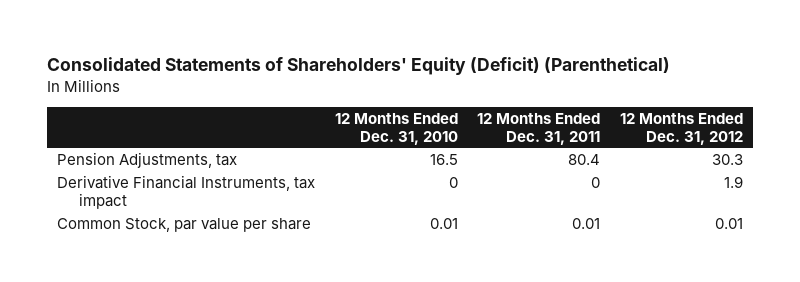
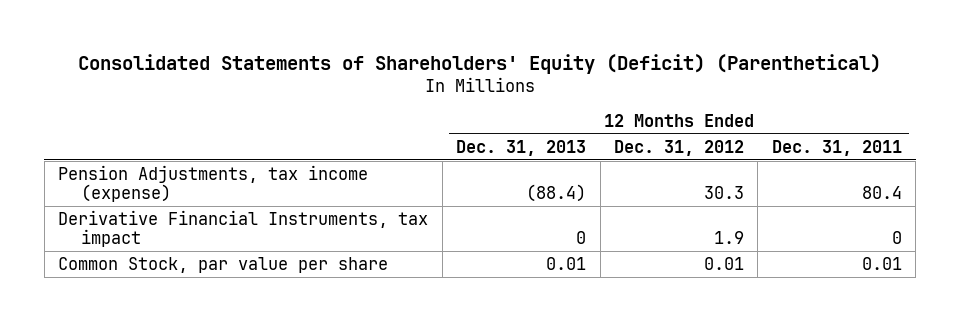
[334,112,458,145] 12 Months Ended Dec. 31, 2010 -> none
none -> [456,139,587,156] Dec. 31, 2013
[57,151,238,168] Pension Adjustments, tax -> [58,164,369,203] Pension Adjustments, tax income (expense)

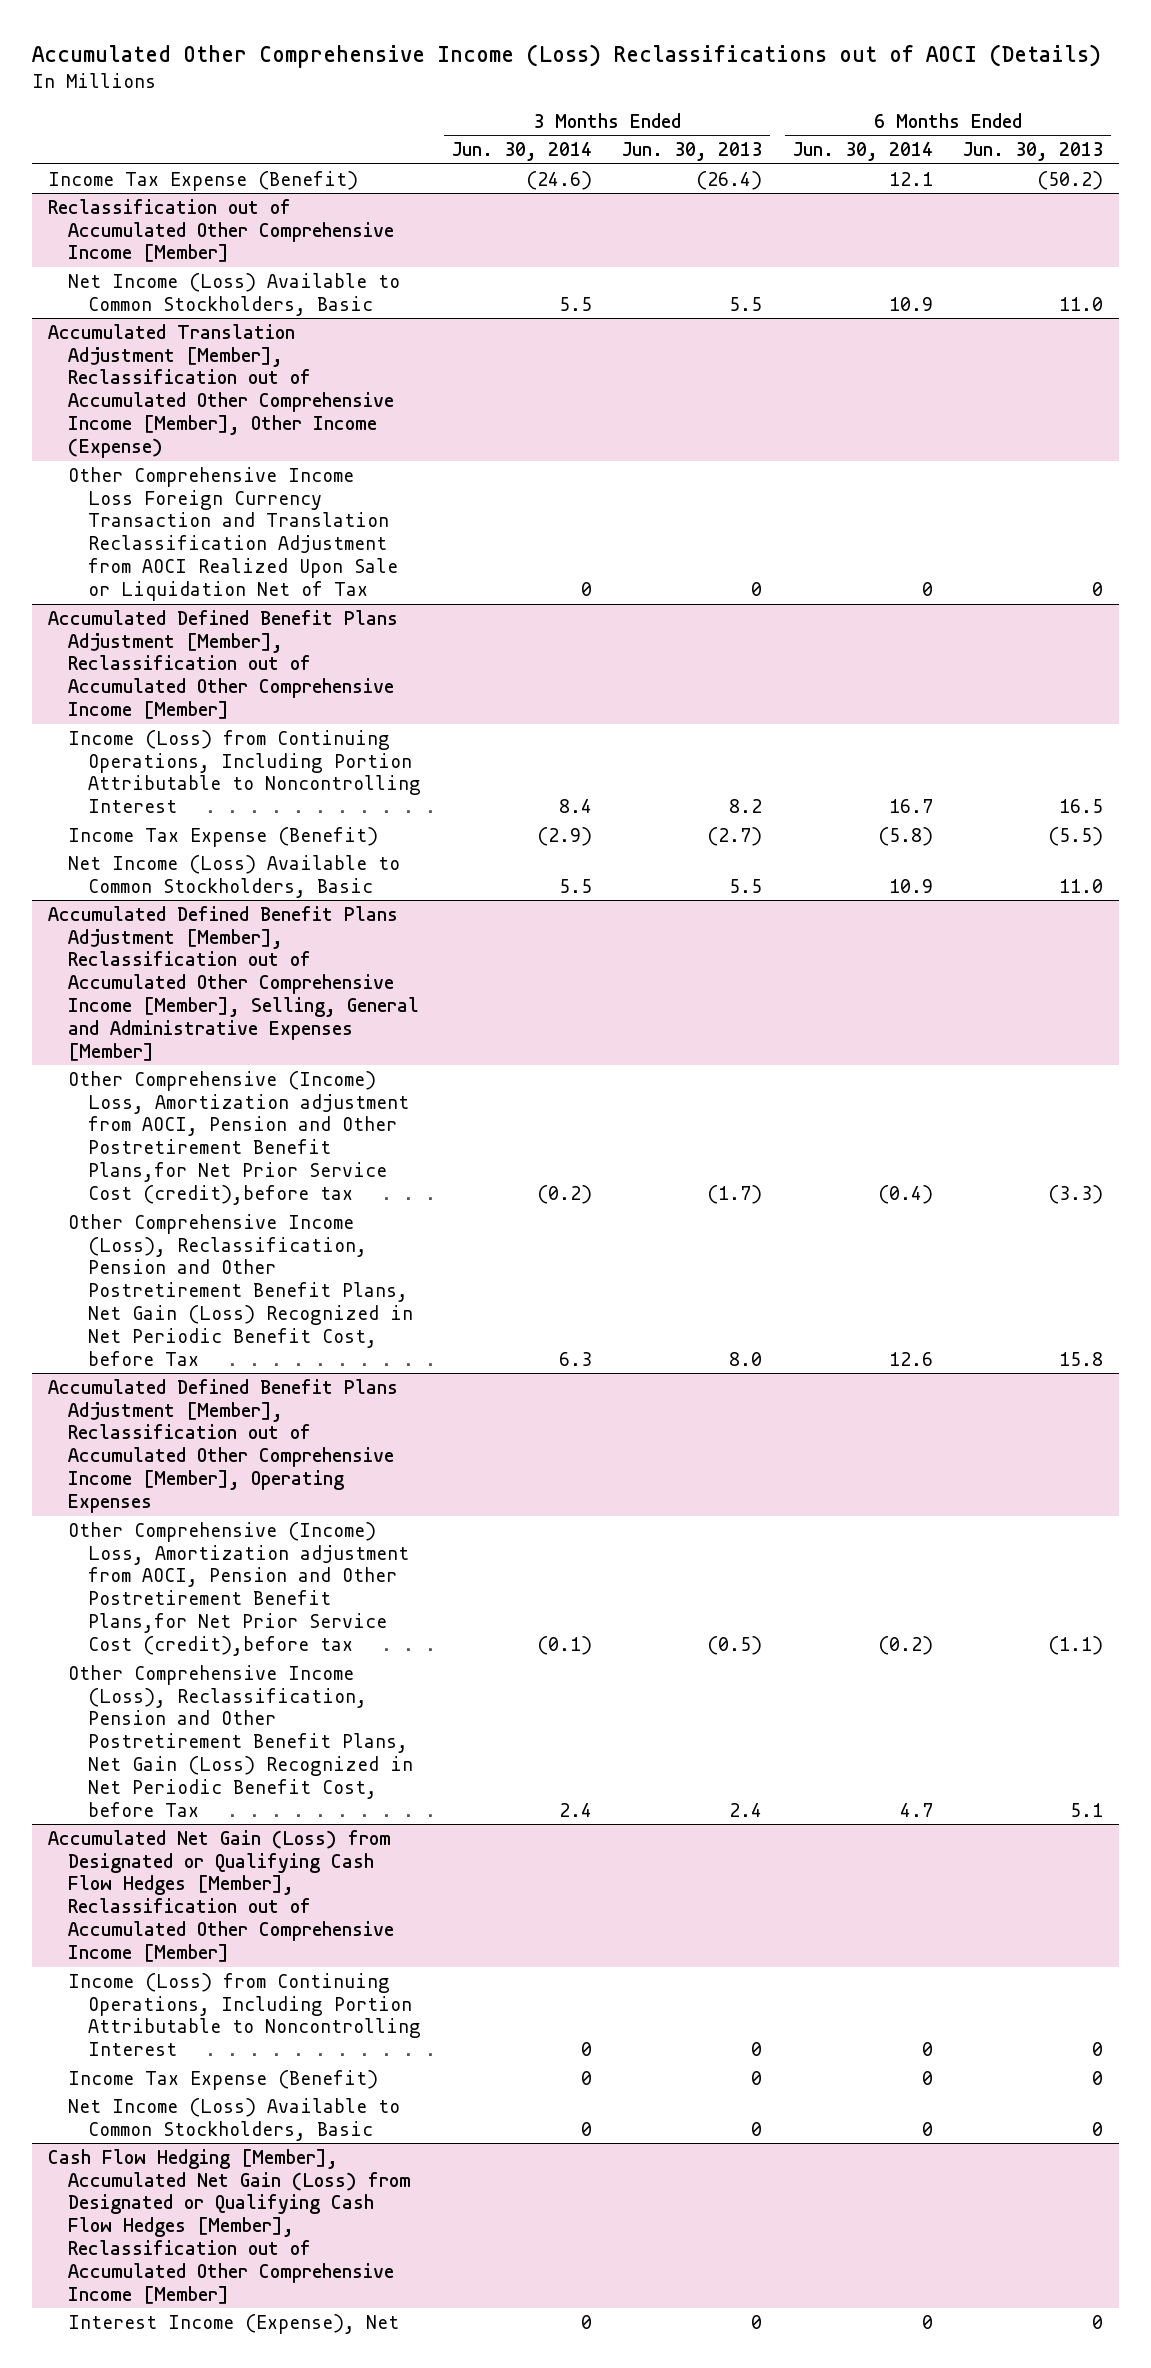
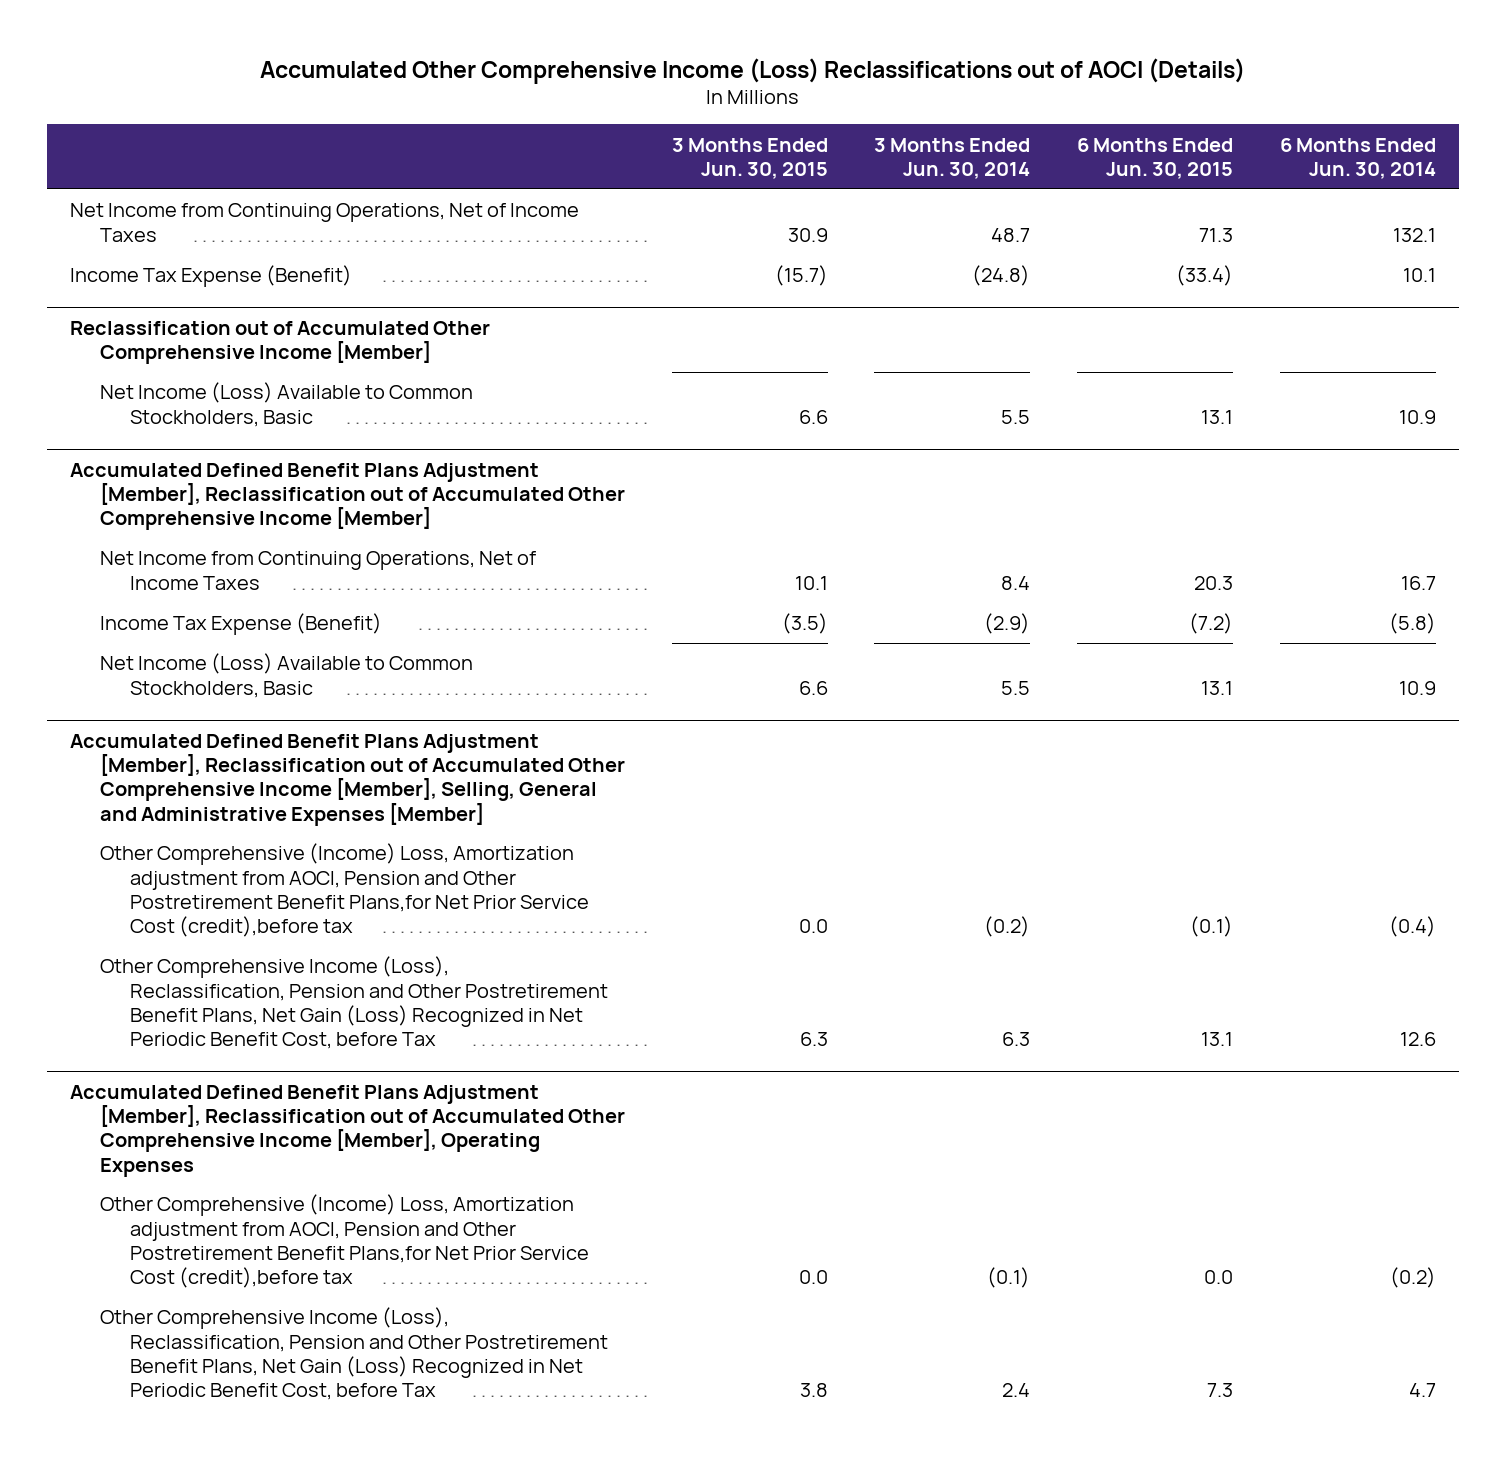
[622,142,763,162] Jun. 30, 2013 -> none
[963,142,1104,162] Jun. 30, 2013 -> none
none -> [671,137,828,180] 3 Months Ended Jun. 30, 2015
none -> [1077,137,1234,180] 6 Months Ended Jun. 30, 2015
none -> [69,203,579,242] Net Income from Continuing Operations, Net of Income Taxes
[525,170,592,190] (24.6) -> [972,265,1031,287] (24.8)
[888,171,933,186] 12.1 -> [1402,268,1436,283] 10.1
[47,323,394,459] Accumulated Translation Adjustment [Member], Reclassification out of Accumulated Other Comprehensive Income [Member], Other Income (Expense) -> none
[67,466,399,602] Other Comprehensive Income Loss Foreign Currency Transaction and Translation Reclassification Adjustment from AOCI Realized Upon Sale or Liquidation Net of Tax -> none
[67,729,422,814] Income (Loss) from Continuing Operations, Including Portion Attributable to Noncontrolling Interest -> [100,551,537,590] Net Income from Continuing Operations, Net of Income Taxes
[47,1829,394,1963] Accumulated Net Gain (Loss) from Designated or Qualifying Cash Flow Hedges [Member], Reclassification out of Accumulated Other Comprehensive Income [Member] -> none
[67,1972,422,2057] Income (Loss) from Continuing Operations, Including Portion Attributable to Noncontrolling Interest -> none
[67,2069,378,2090] Income Tax Expense (Benefit) -> none
[67,2097,400,2141] Net Income (Loss) Available to Common Stockholders, Basic -> none
[47,2148,411,2305] Cash Flow Hedging [Member], Accumulated Net Gain (Loss) from Designated or Qualifying Cash Flow Hedges [Member], Reclassification out of Accumulated Other Comprehensive Income [Member] -> none
[67,2313,399,2334] Interest Income (Expense), Net -> none

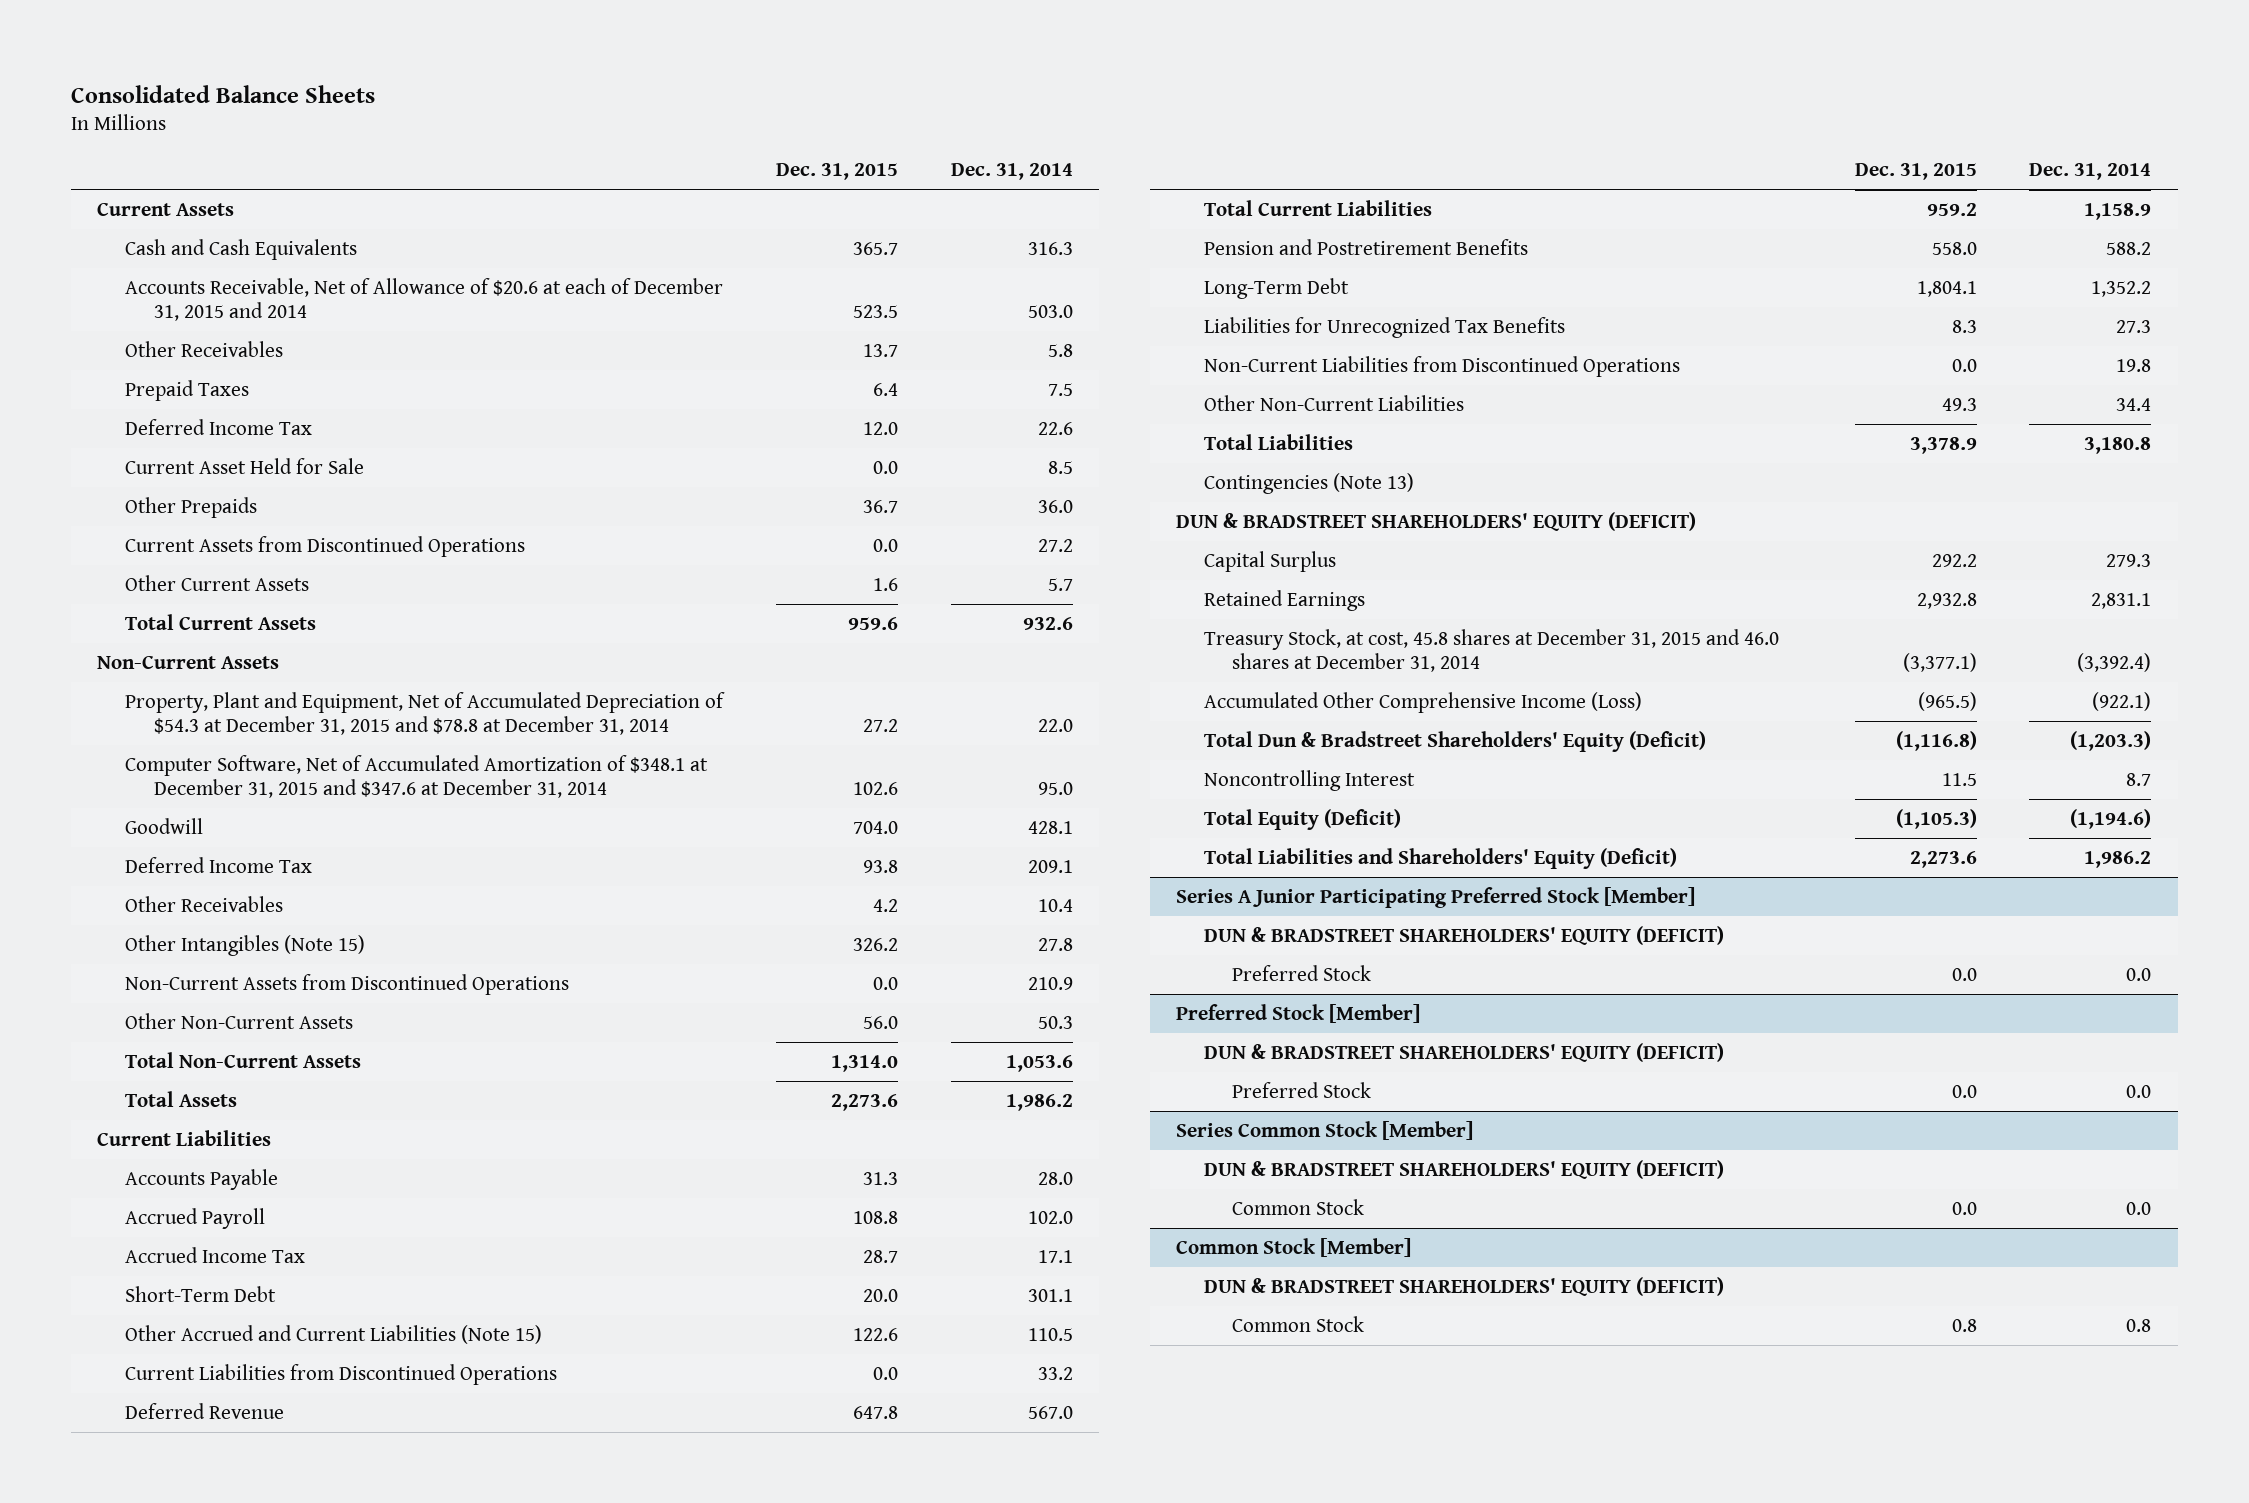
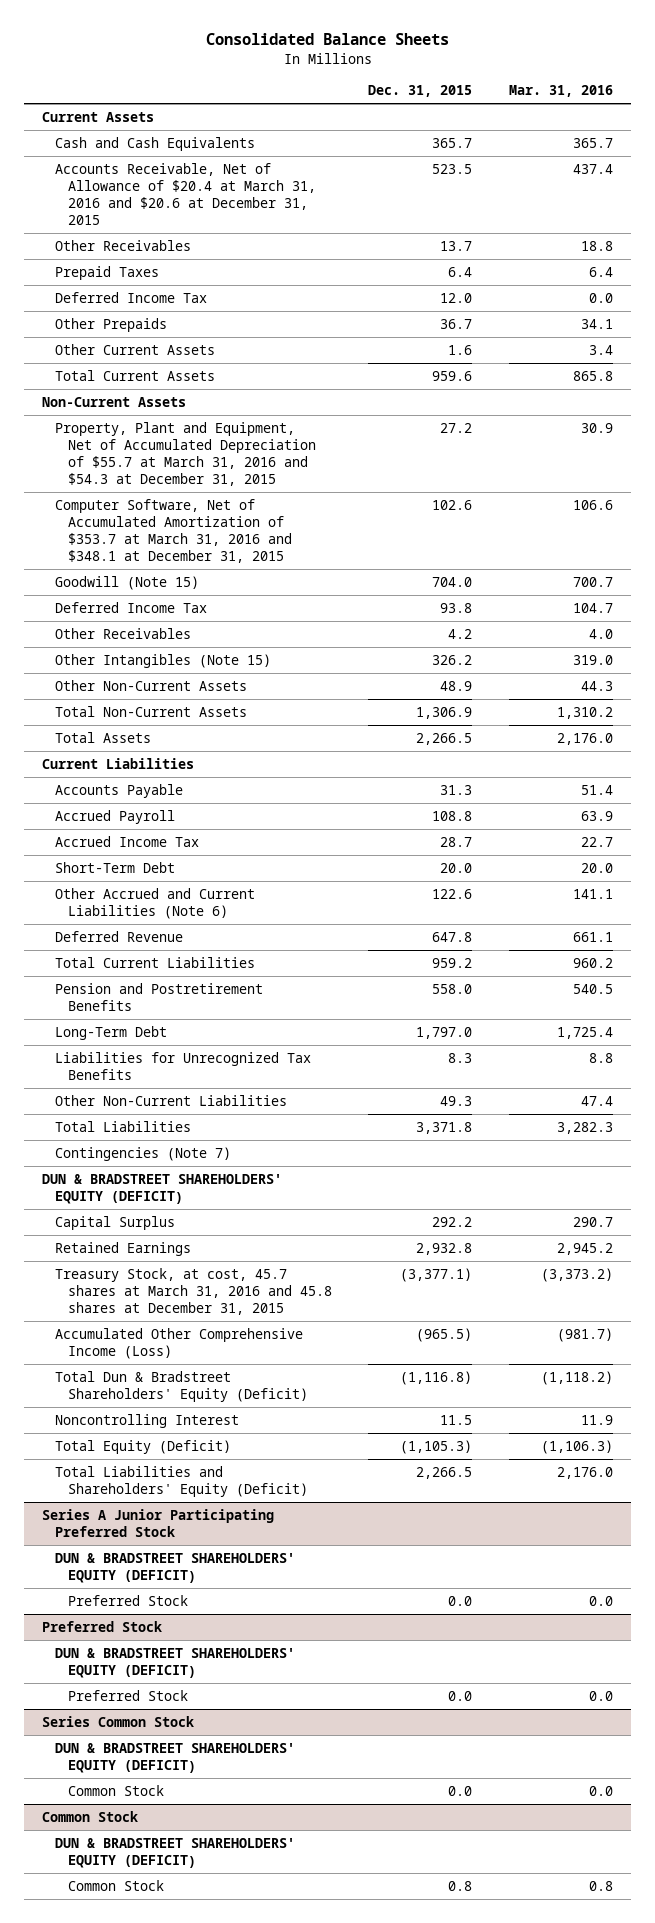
[950,163,1073,181] Dec. 31, 2014 -> none
none -> [508,85,613,98] Mar. 31, 2016
[125,277,724,322] Accounts Receivable, Net of Allowance of $20.6 at each of December 31, 2015 and 2014 -> [55,162,316,225] Accounts Receivable, Net of Allowance of $20.4 at March 31, 2016 and $20.6 at December 31, 2015
[125,457,365,474] Current Asset Held for Sale -> none
[125,535,526,557] Current Assets from Discontinued Operations -> none
[125,691,726,736] Property, Plant and Equipment, Net of Accumulated Depreciation of $54.3 at December 31, 2015 and $78.8 at December 31, 2014 -> [55,421,316,486] Property, Plant and Equipment, Net of Accumulated Depreciation of $55.7 at March 31, 2016 and $54.3 at December 31, 2015
[125,754,709,799] Computer Software, Net of Accumulated Amortization of $348.1 at December 31, 2015 and $347.6 at December 31, 2014 -> [55,498,292,563] Computer Software, Net of Accumulated Amortization of $353.7 at March 31, 2016 and $348.1 at December 31, 2015
[125,817,204,834] Goodwill -> [55,575,200,590] Goodwill (Note 15)
[125,973,570,995] Non-Current Assets from Discontinued Operations -> none
[863,1015,899,1029] 56.0 -> [440,680,473,691] 48.9
[831,1054,899,1072] 1,314.0 -> [416,706,473,719] 1,306.9
[831,1093,899,1111] 2,273.6 -> [416,732,473,745] 2,266.5
[125,1363,558,1385] Current Liabilities from Discontinued Operations -> none
[125,1324,543,1344] Other Accrued and Current Liabilities (Note 15) -> [55,887,256,919] Other Accrued and Current Liabilities (Note 6)
[1916,280,1977,297] 1,804.1 -> [416,1026,473,1039] 1,797.0
[1204,355,1681,377] Non-Current Liabilities from Discontinued Operations -> none
[1909,436,1977,454] 3,378.9 -> [416,1121,473,1134] 3,371.8
[1204,472,1415,494] Contingencies (Note 13) -> [55,1146,232,1161] Contingencies (Note 7)
[1204,628,1780,673] Treasury Stock, at cost, 45.8 shares at December 31, 2015 and 46.0 shares at December 31, 2014 -> [55,1267,332,1315] Treasury Stock, at cost, 45.7 shares at March 31, 2016 and 45.8 shares at December 31, 2015
[1909,850,1977,868] 2,273.6 -> [416,1466,473,1479] 2,266.5
[1176,886,1696,908] Series A Junior Participating Preferred Stock [Member] -> [42,1508,275,1537] Series A Junior Participating Preferred Stock
[1176,1003,1421,1023] Preferred Stock [Member] -> [42,1620,163,1632] Preferred Stock
[1176,1120,1474,1140] Series Common Stock [Member] -> [42,1715,195,1727] Series Common Stock
[1176,1237,1412,1257] Common Stock [Member] -> [42,1810,139,1822] Common Stock

